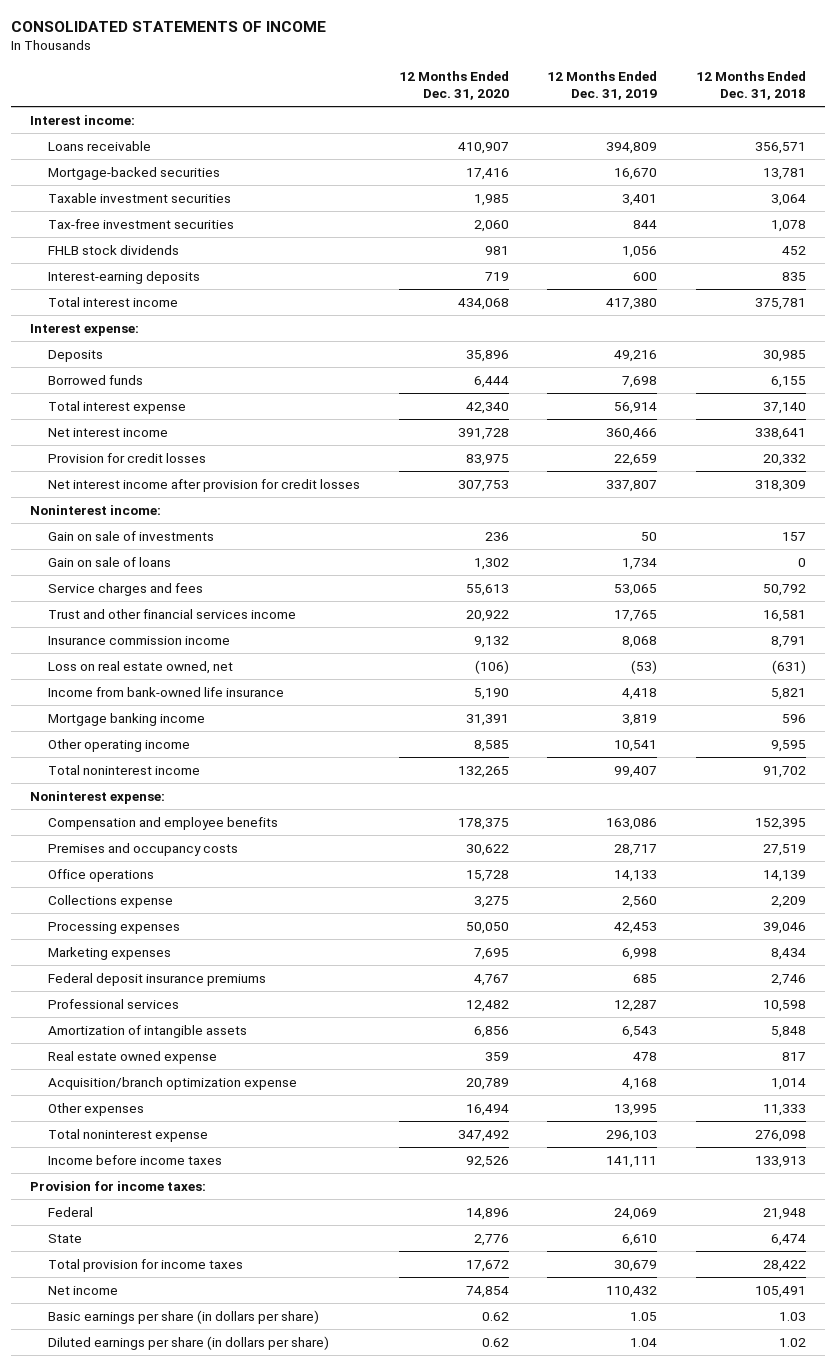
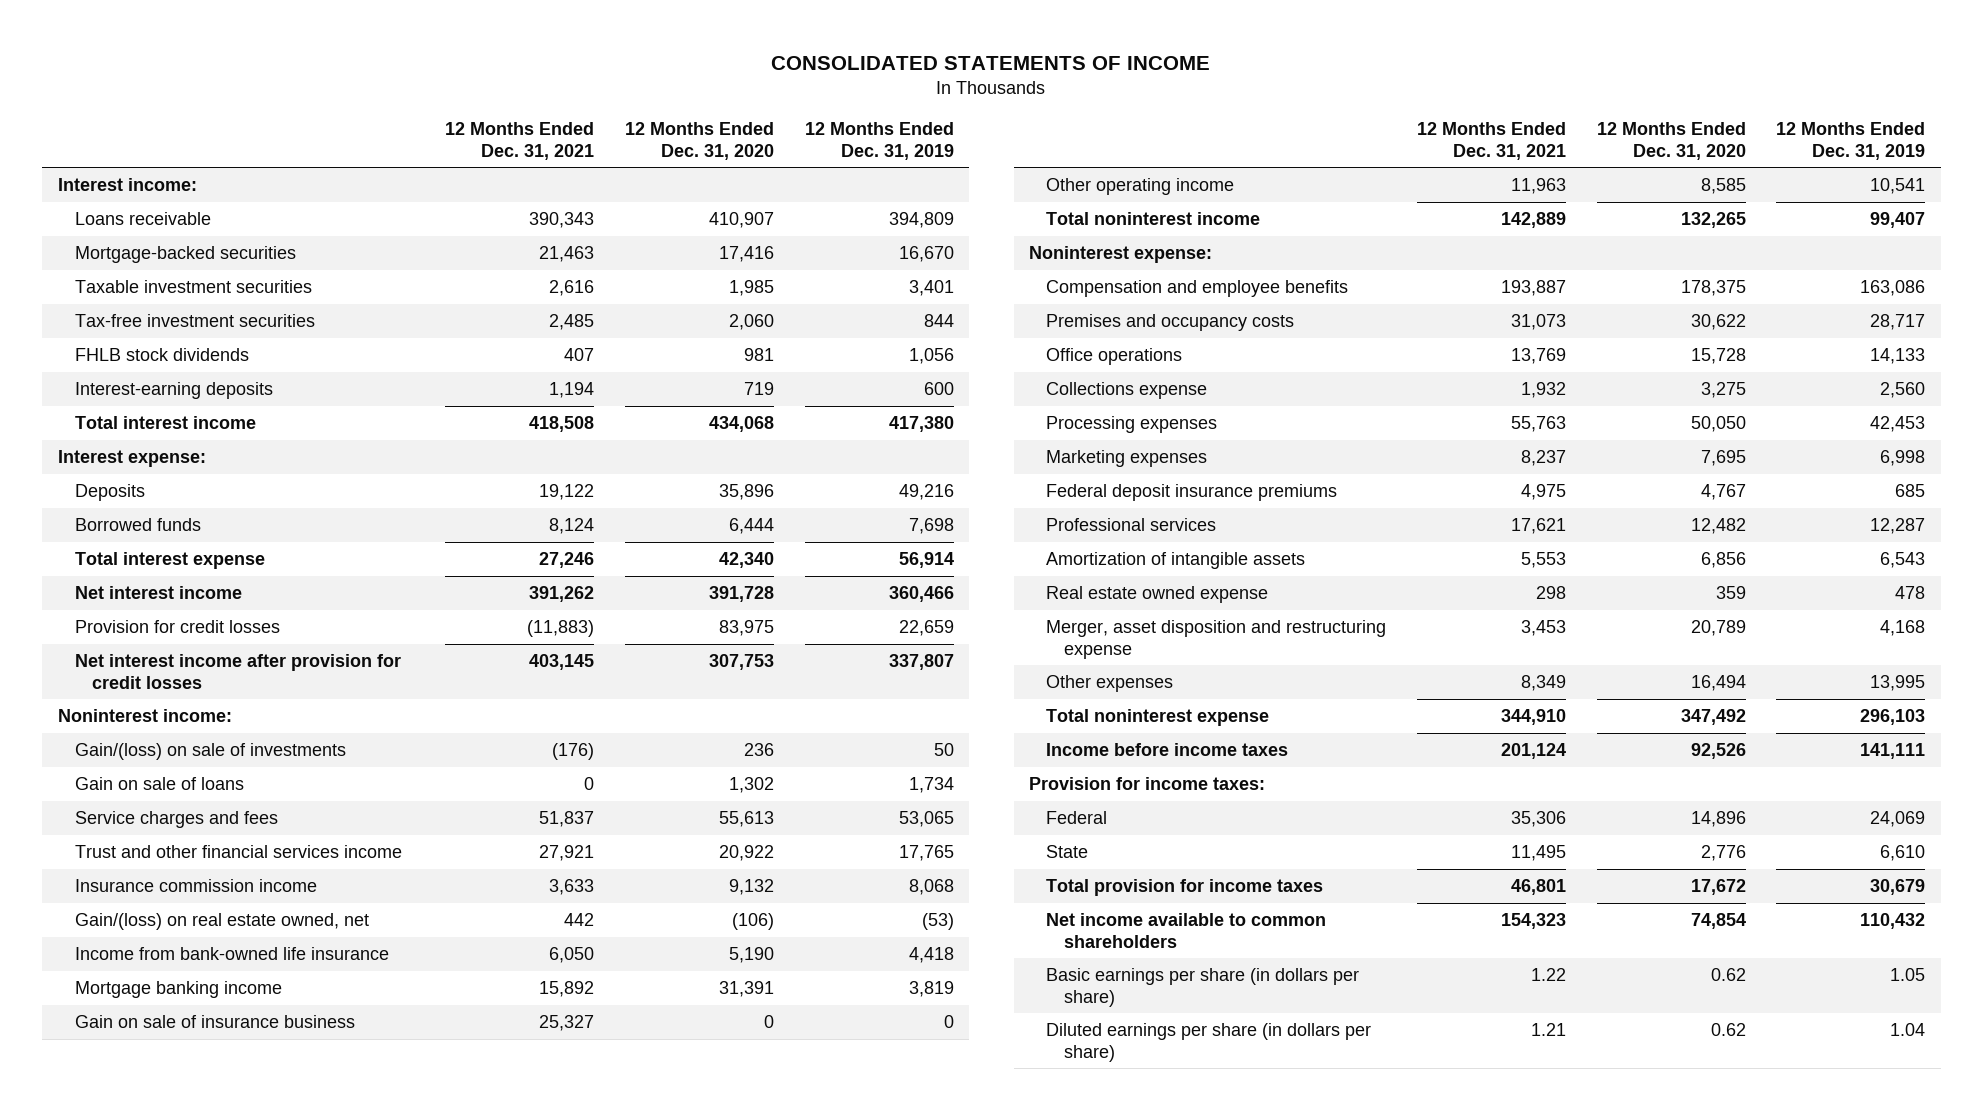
[696,71,807,100] 12 Months Ended Dec. 31, 2018 -> none
none -> [445,121,595,160] 12 Months Ended Dec. 31, 2021
[48,530,215,541] Gain on sale of investments -> [74,743,346,761] Gain/(loss) on sale of investments
[48,660,234,674] Loss on real estate owned, net -> [74,913,369,931] Gain/(loss) on real estate owned, net
none -> [74,1015,355,1029] Gain on sale of insurance business
[48,1076,298,1090] Acquisition/branch optimization expense -> [1046,620,1387,659] Merger, asset disposition and restructuring expense
[48,1285,119,1295] Net income -> [1046,913,1327,948] Net income available to common shareholders

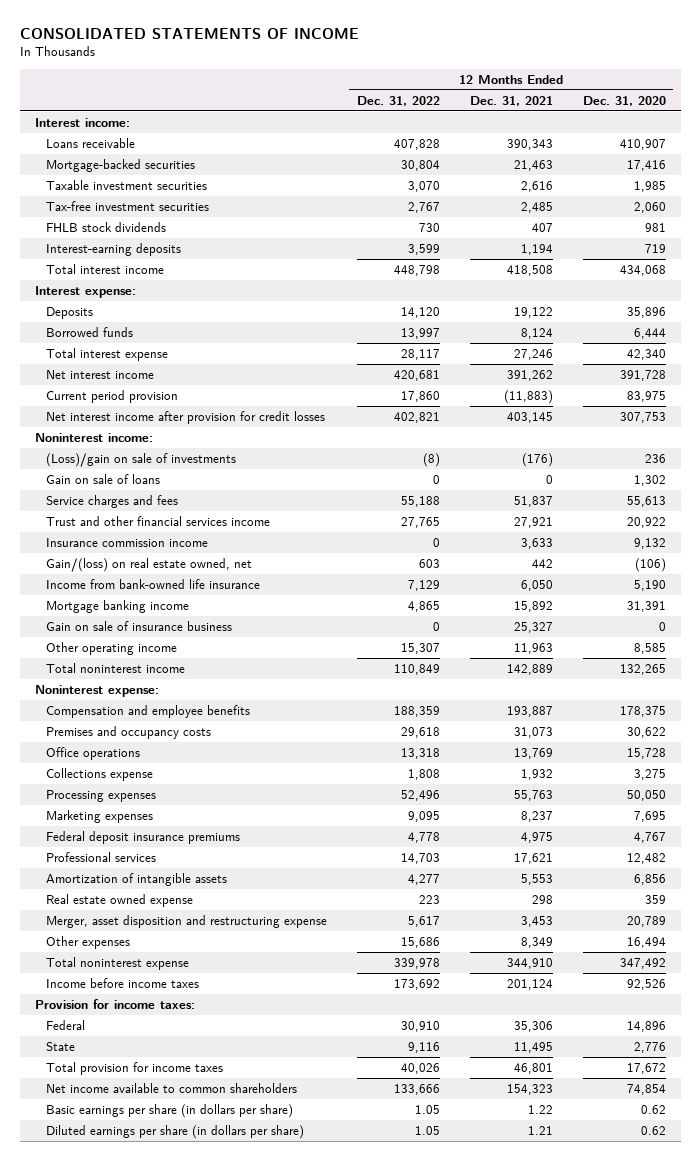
[804,121,954,160] 12 Months Ended Dec. 31, 2019 -> none
none -> [356,95,440,106] Dec. 31, 2022
[74,620,280,634] Provision for credit losses -> [45,389,178,403] Current period provision
[74,743,346,761] Gain/(loss) on sale of investments -> [45,452,236,467] (Loss)/gain on sale of investments

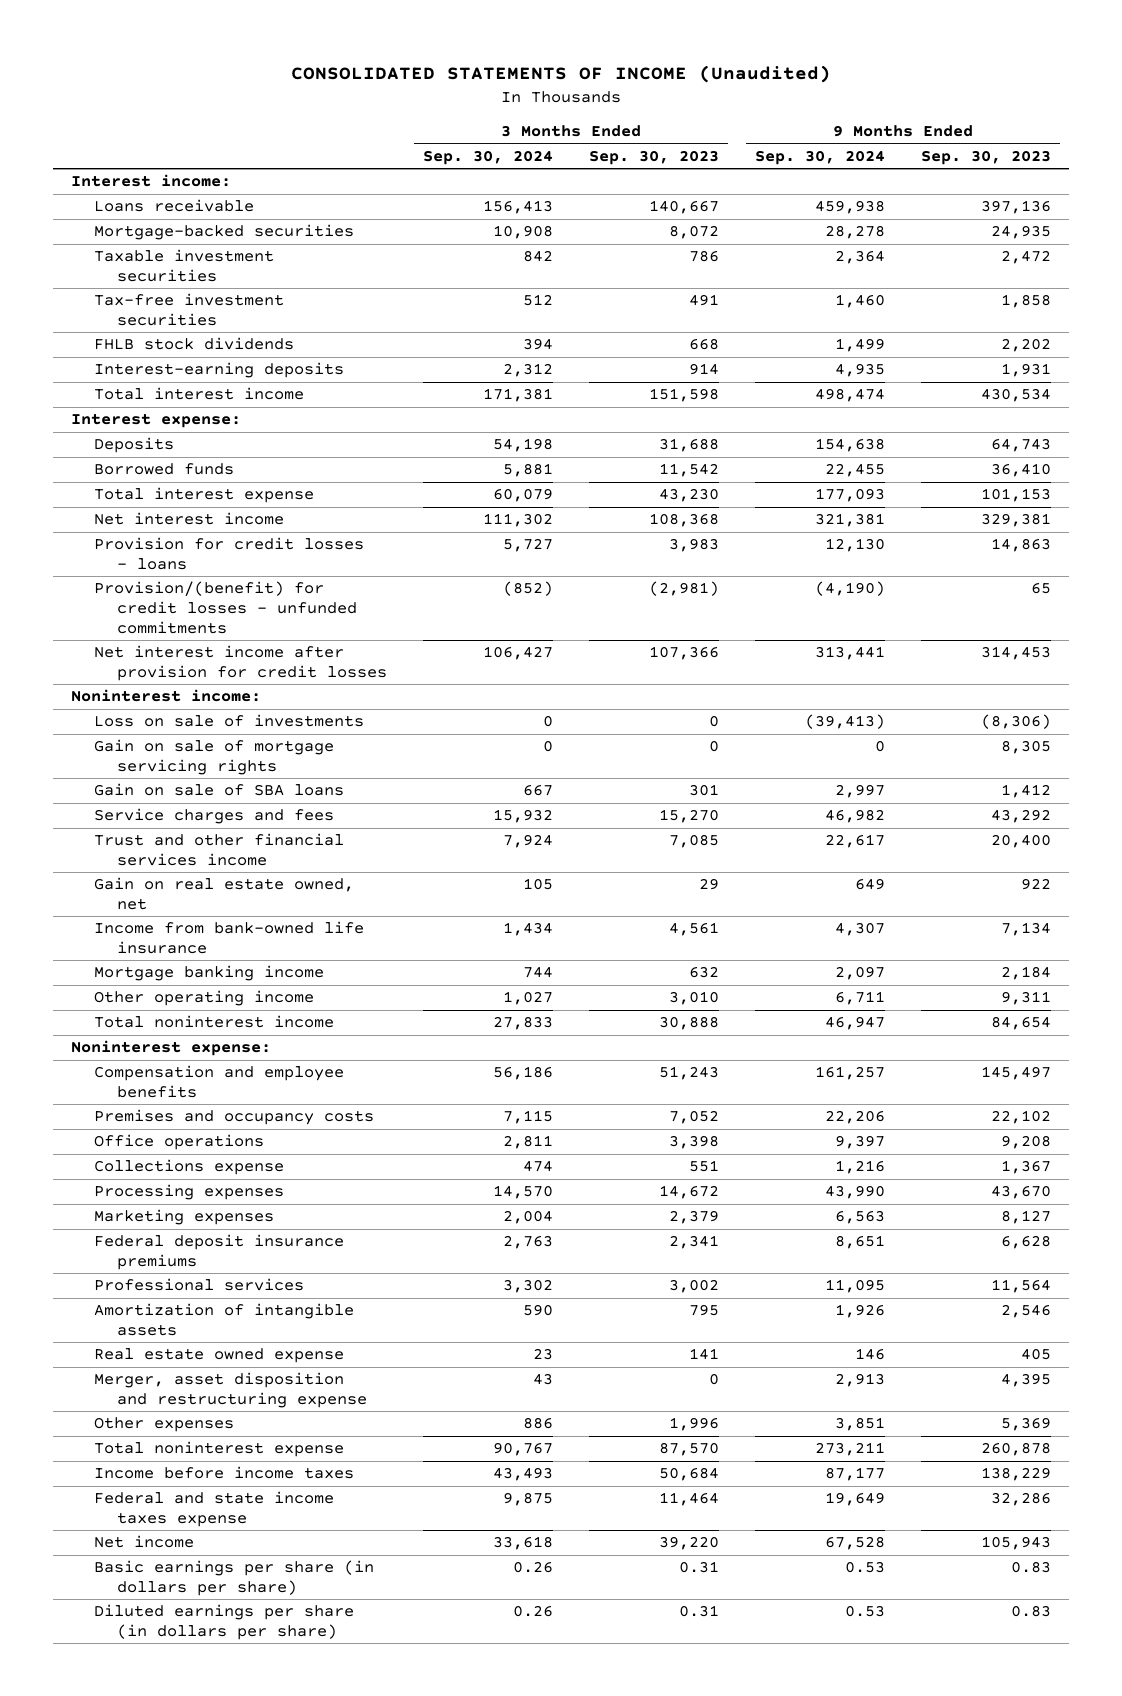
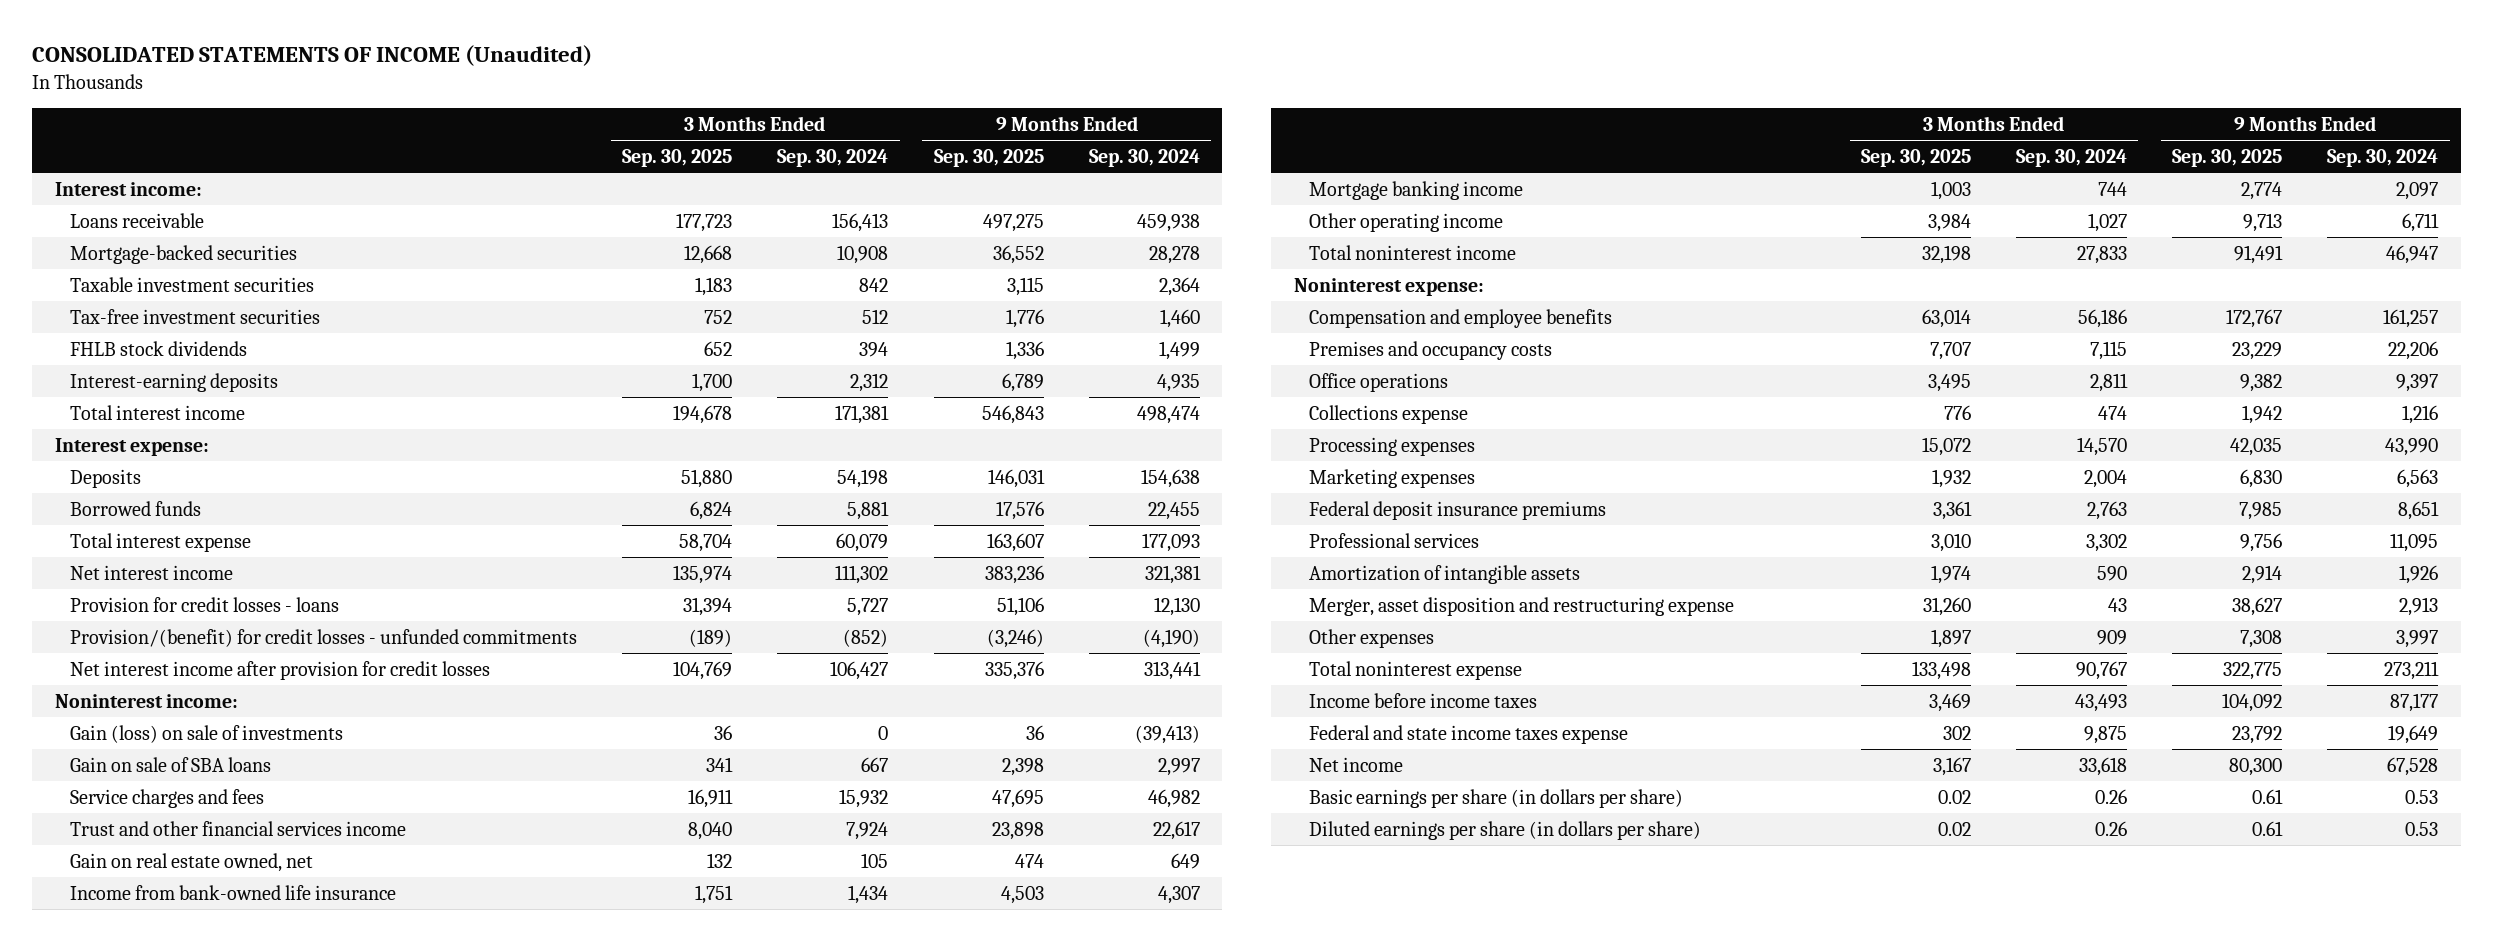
[588,149,719,165] Sep. 30, 2023 -> none
[920,149,1051,165] Sep. 30, 2023 -> none
none -> [622,148,733,167] Sep. 30, 2025
none -> [933,148,1044,167] Sep. 30, 2025
[93,739,334,775] Gain on sale of mortgage servicing rights -> none
[93,714,364,728] Loss on sale of investments -> [70,724,344,743] Gain (loss) on sale of investments
[93,1348,344,1364] Real estate owned expense -> none
[522,1417,553,1430] 886 -> [2097,629,2128,645] 909
[834,1417,885,1432] 3,851 -> [2396,629,2439,648] 3,997

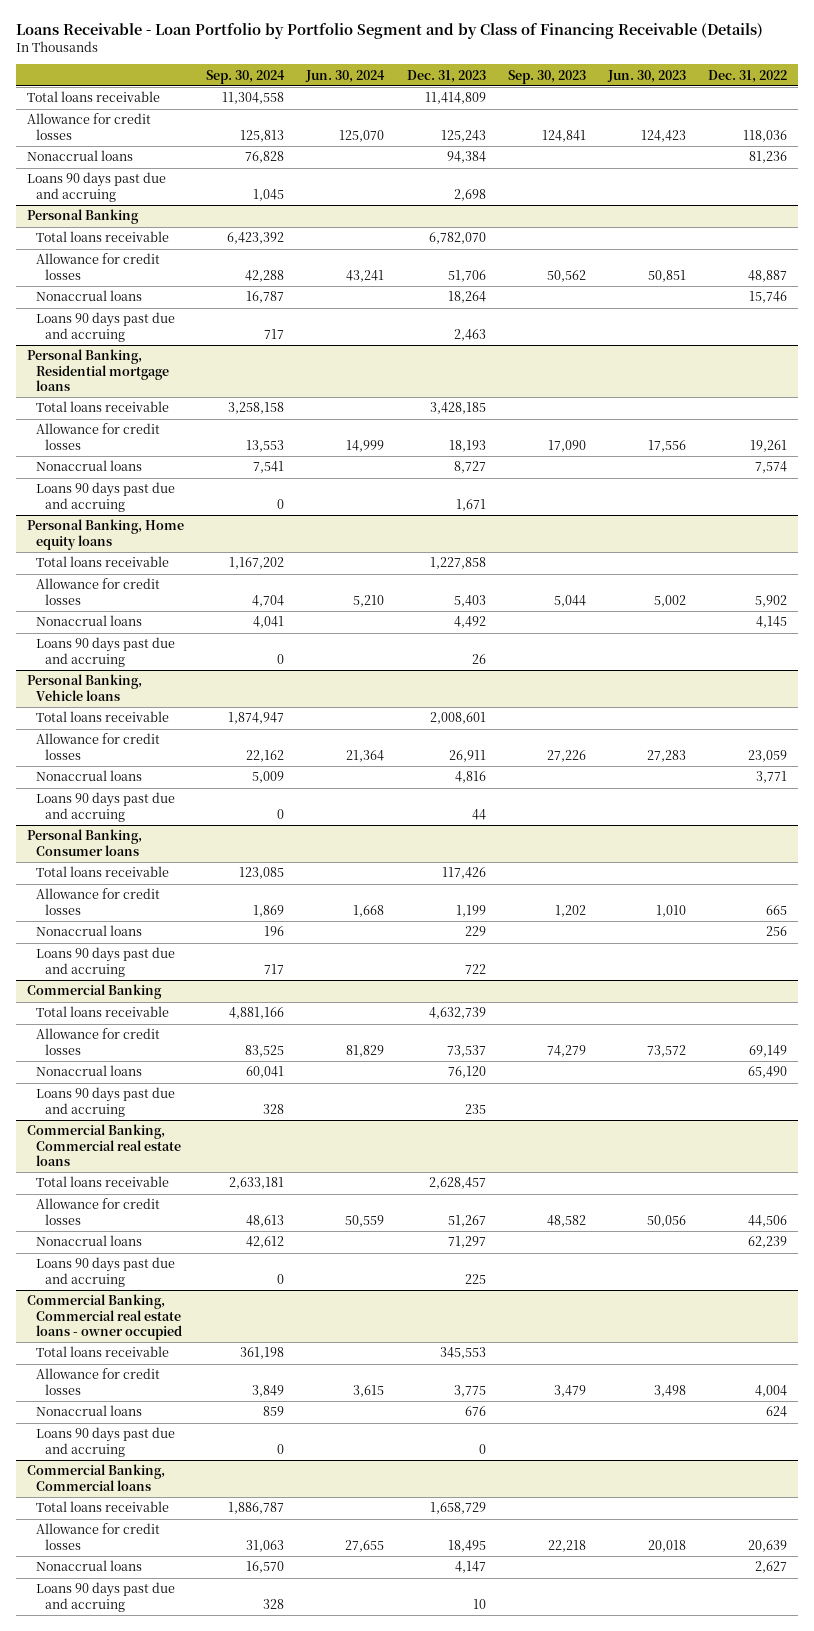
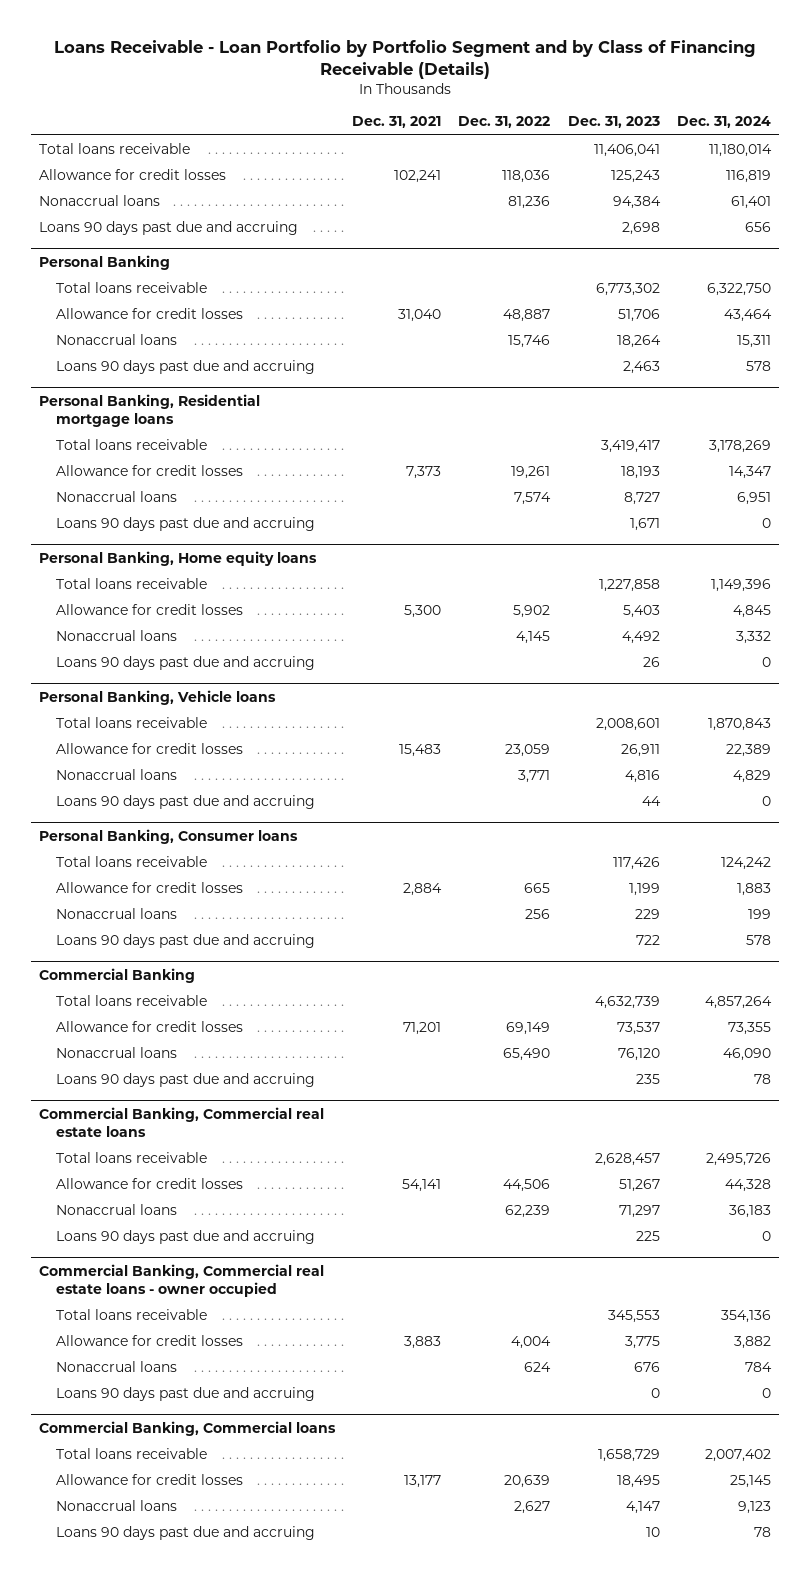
[206,69,286,84] Sep. 30, 2024 -> none
[305,69,386,83] Jun. 30, 2024 -> none
[507,69,586,84] Sep. 30, 2023 -> none
[607,69,687,83] Jun. 30, 2023 -> none
none -> [352,116,442,129] Dec. 31, 2021
none -> [676,116,771,129] Dec. 31, 2024
[424,92,486,105] 11,414,809 -> [593,144,660,158] 11,406,041
[428,232,486,245] 6,782,070 -> [595,283,660,297] 6,773,302
[429,402,486,415] 3,428,185 -> [600,440,660,454] 3,419,417

